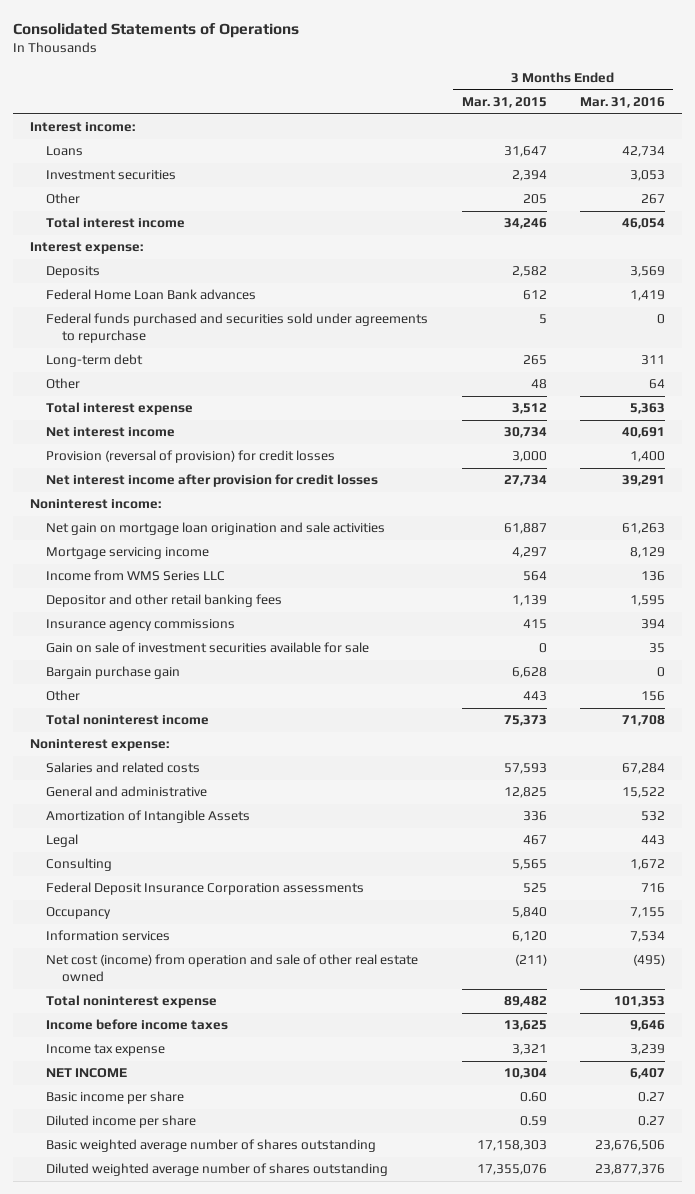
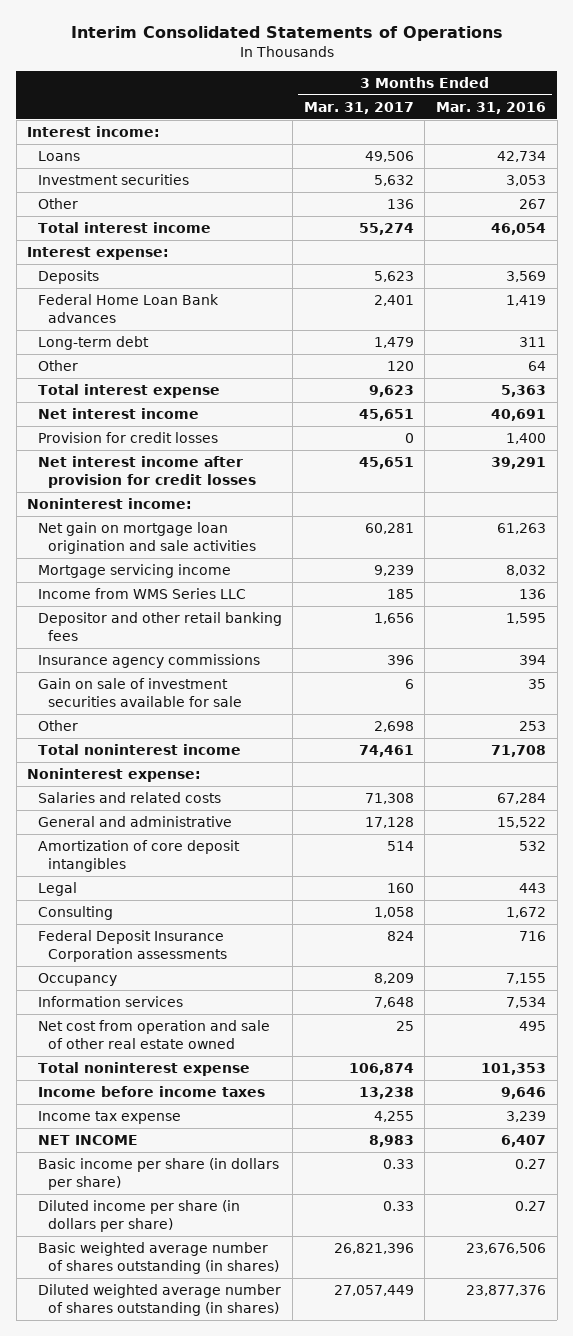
[13,23,300,39] Consolidated Statements of Operations -> [70,25,503,41] Interim Consolidated Statements of Operations
[461,97,547,109] Mar. 31, 2015 -> none
none -> [303,101,414,114] Mar. 31, 2017
[46,313,429,344] Federal funds purchased and securities sold under agreements to repurchase -> none
[46,450,336,464] Provision (reversal of provision) for credit losses -> [37,432,218,444] Provision for credit losses
[630,547,666,559] 8,129 -> [506,565,547,577] 8,032
[46,666,181,680] Bargain purchase gain -> none
[641,691,666,702] 156 -> [519,721,547,732] 253
[46,810,251,824] Amortization of Intangible Assets -> [37,840,240,872] Amortization of core deposit intangibles
[46,954,419,983] Net cost (income) from operation and sale of other real estate owned -> [37,1020,270,1049] Net cost from operation and sale of other real estate owned
[633,954,666,967] (495) -> [519,1021,547,1032] 495
[46,1091,185,1105] Basic income per share -> [37,1158,279,1190] Basic income per share (in dollars per share)
[46,1115,197,1129] Diluted income per share -> [37,1200,240,1232] Diluted income per share (in dollars per share)
[46,1139,377,1153] Basic weighted average number of shares outstanding -> [37,1242,279,1274] Basic weighted average number of shares outstanding (in shares)
[46,1163,389,1177] Diluted weighted average number of shares outstanding -> [37,1284,281,1316] Diluted weighted average number of shares outstanding (in shares)

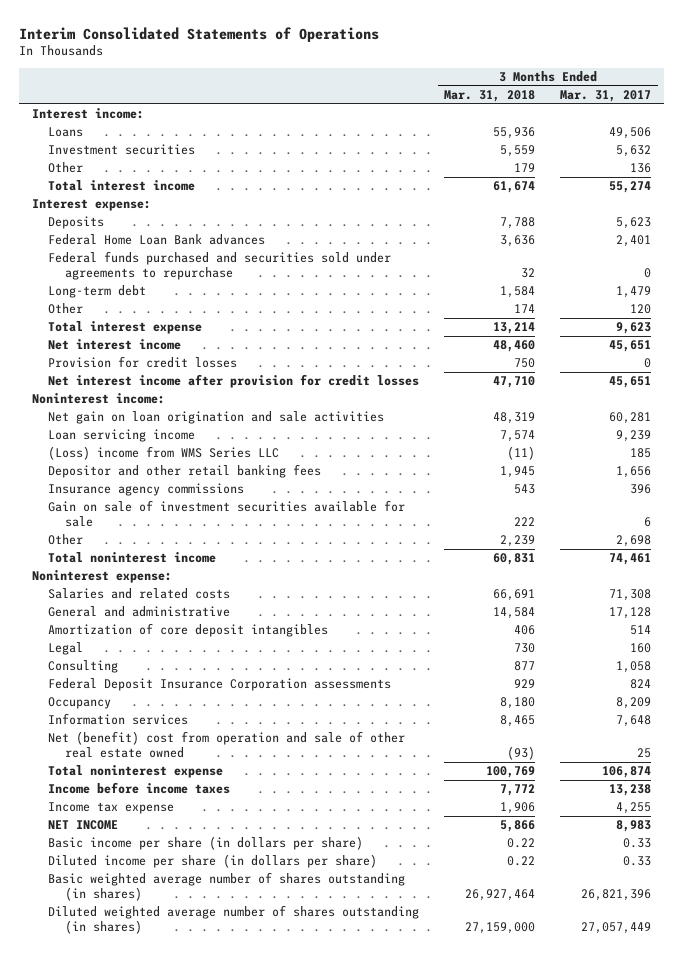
[436,101,547,114] Mar. 31, 2016 -> none
none -> [444,90,536,103] Mar. 31, 2018
none -> [48,251,392,281] Federal funds purchased and securities sold under agreements to repurchase
[37,522,256,554] Net gain on mortgage loan origination and sale activities -> [48,411,385,425] Net gain on loan origination and sale activities
[37,564,231,579] Mortgage servicing income -> [48,429,196,443] Loan servicing income
[37,588,246,600] Income from WMS Series LLC -> [48,446,280,461] (Loss) income from WMS Series LLC
[37,1020,270,1049] Net cost from operation and sale of other real estate owned -> [48,731,406,759] Net (benefit) cost from operation and sale of other real estate owned

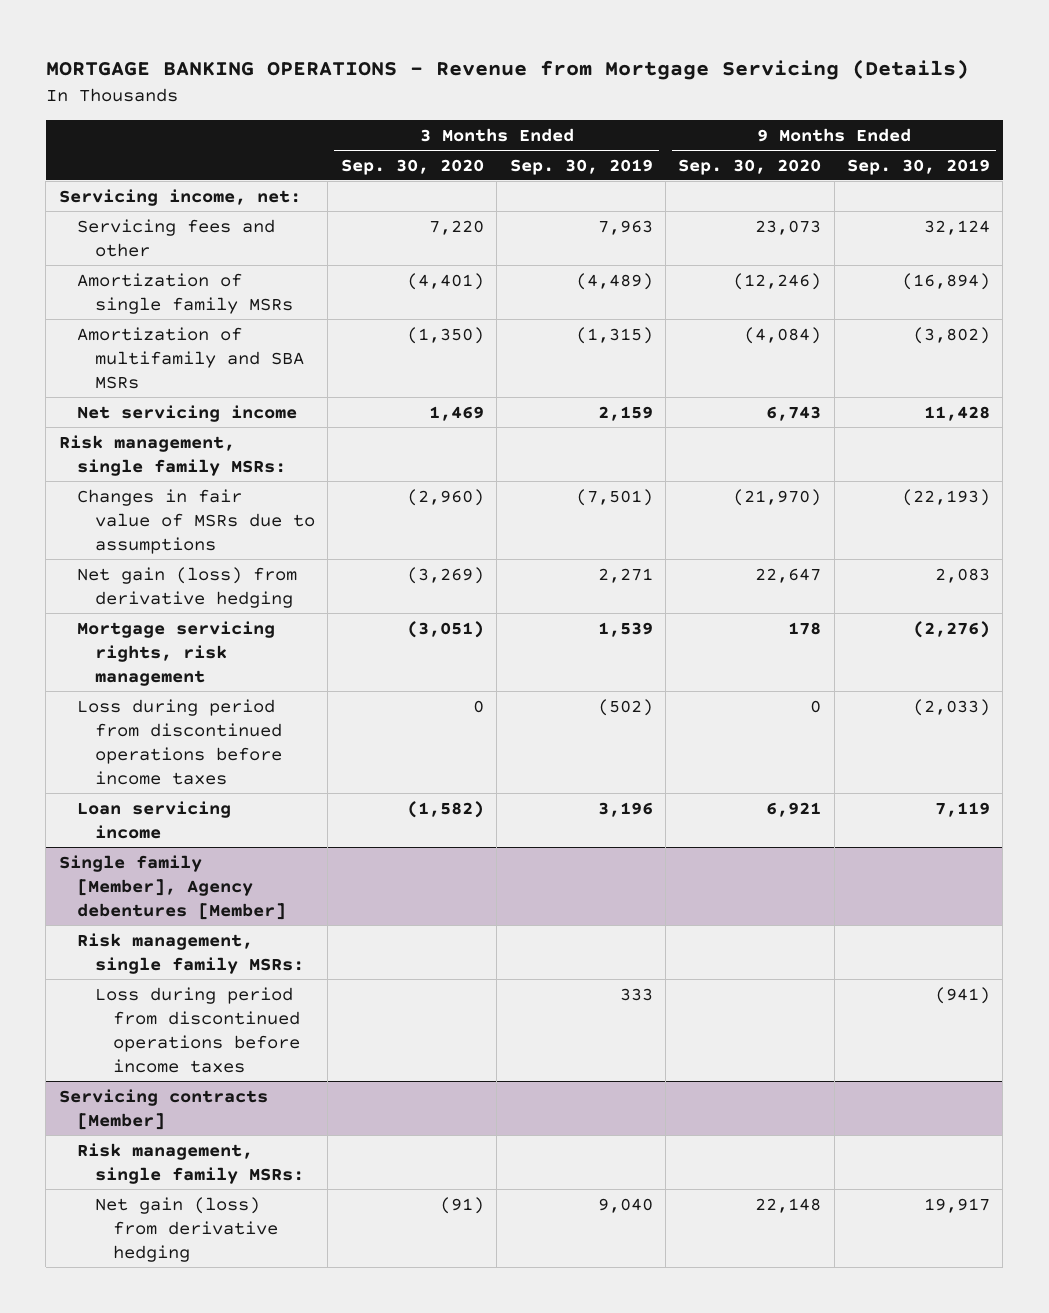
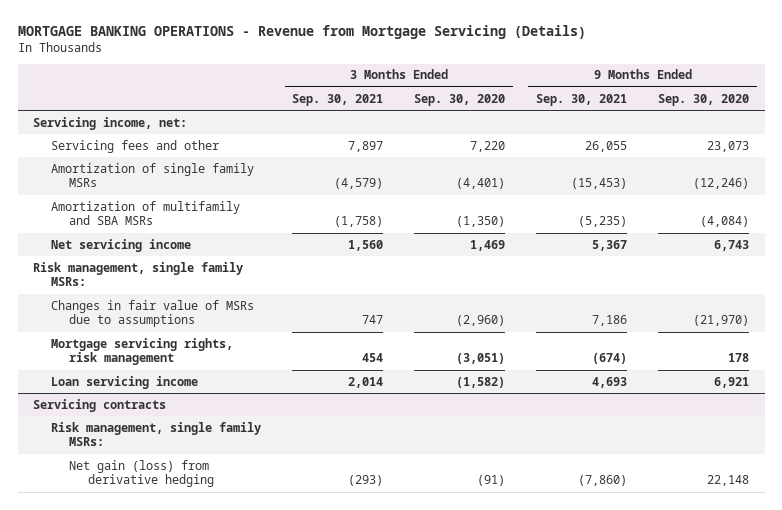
[509,158,653,175] Sep. 30, 2019 -> none
[847,158,991,175] Sep. 30, 2019 -> none
none -> [292,93,384,106] Sep. 30, 2021
none -> [536,93,628,106] Sep. 30, 2021
[76,566,297,608] Net gain (loss) from derivative hedging -> none
[76,698,283,786] Loss during period from discontinued operations before income taxes -> none
[58,854,286,920] Single family [Member], Agency debentures [Member] -> none
[76,932,305,974] Risk management, single family MSRs: -> none
[95,986,301,1074] Loss during period from discontinued operations before income taxes -> none
[58,1088,268,1130] Servicing contracts [Member] -> [33,398,167,412] Servicing contracts

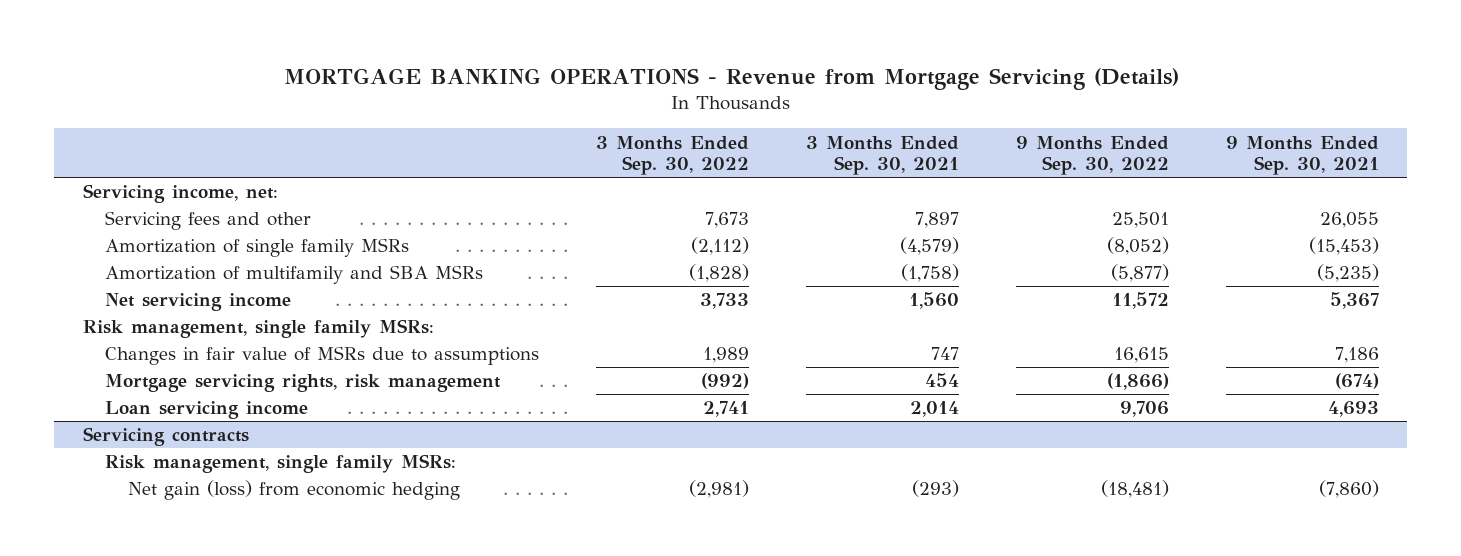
[414,93,506,106] Sep. 30, 2020 -> none
[658,93,750,106] Sep. 30, 2020 -> none
none -> [596,135,750,176] 3 Months Ended Sep. 30, 2022
none -> [1015,135,1169,176] 9 Months Ended Sep. 30, 2022
[69,459,214,488] Net gain (loss) from derivative hedging -> [127,480,460,501] Net gain (loss) from economic hedging

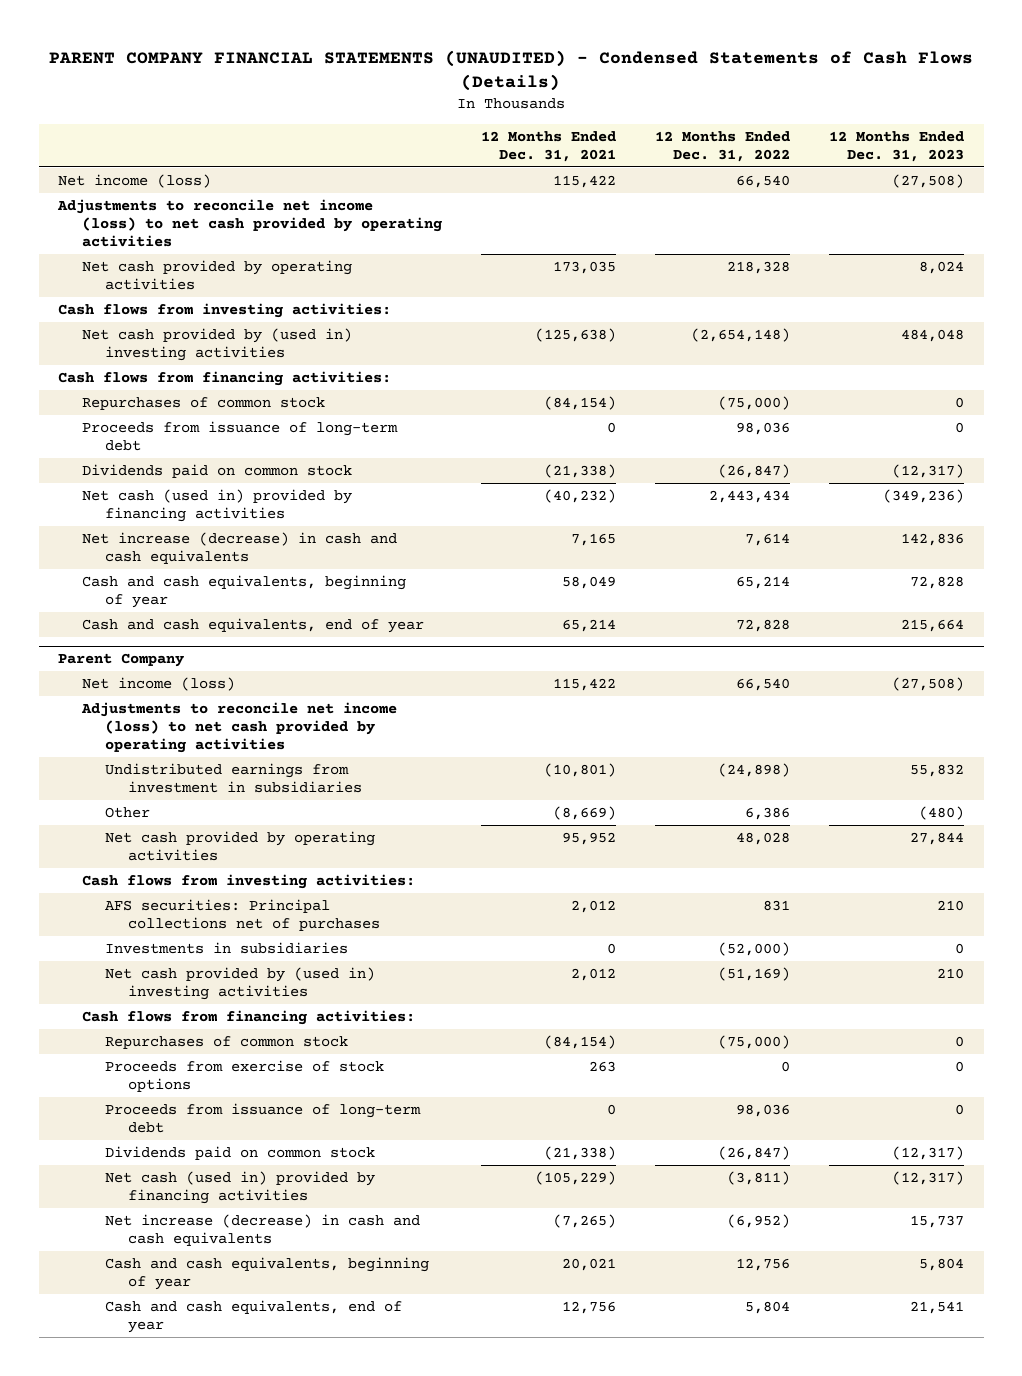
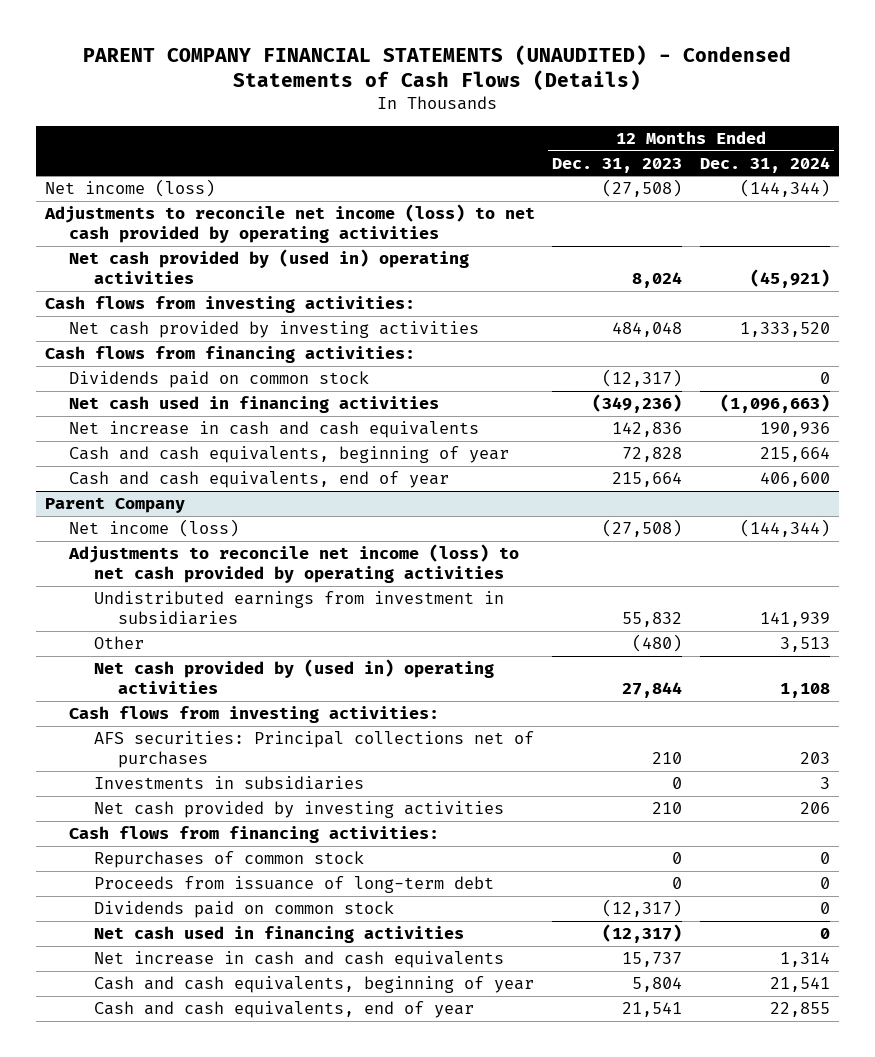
[480,130,616,162] 12 Months Ended Dec. 31, 2021 -> none
[654,130,790,162] 12 Months Ended Dec. 31, 2022 -> none
none -> [699,156,830,173] Dec. 31, 2024
[81,259,352,291] Net cash provided by operating activities -> [69,249,470,285] Net cash provided by (used in) operating activities
[81,327,352,362] Net cash provided by (used in) investing activities -> [69,321,480,339] Net cash provided by investing activities
[81,396,325,410] Repurchases of common stock -> none
[81,420,398,452] Proceeds from issuance of long-term debt -> none
[81,488,352,523] Net cash (used in) provided by financing activities -> [69,396,440,414] Net cash used in financing activities
[81,531,397,565] Net increase (decrease) in cash and cash equivalents -> [69,421,480,439] Net increase in cash and cash equivalents
[105,830,376,862] Net cash provided by operating activities -> [93,659,494,695] Net cash provided by (used in) operating activities
[105,966,376,1001] Net cash provided by (used in) investing activities -> [93,801,504,819] Net cash provided by investing activities
[105,1059,385,1093] Proceeds from exercise of stock options -> none
[105,1170,376,1205] Net cash (used in) provided by financing activities -> [93,926,464,944] Net cash used in financing activities
[105,1213,421,1247] Net increase (decrease) in cash and cash equivalents -> [93,951,504,969] Net increase in cash and cash equivalents

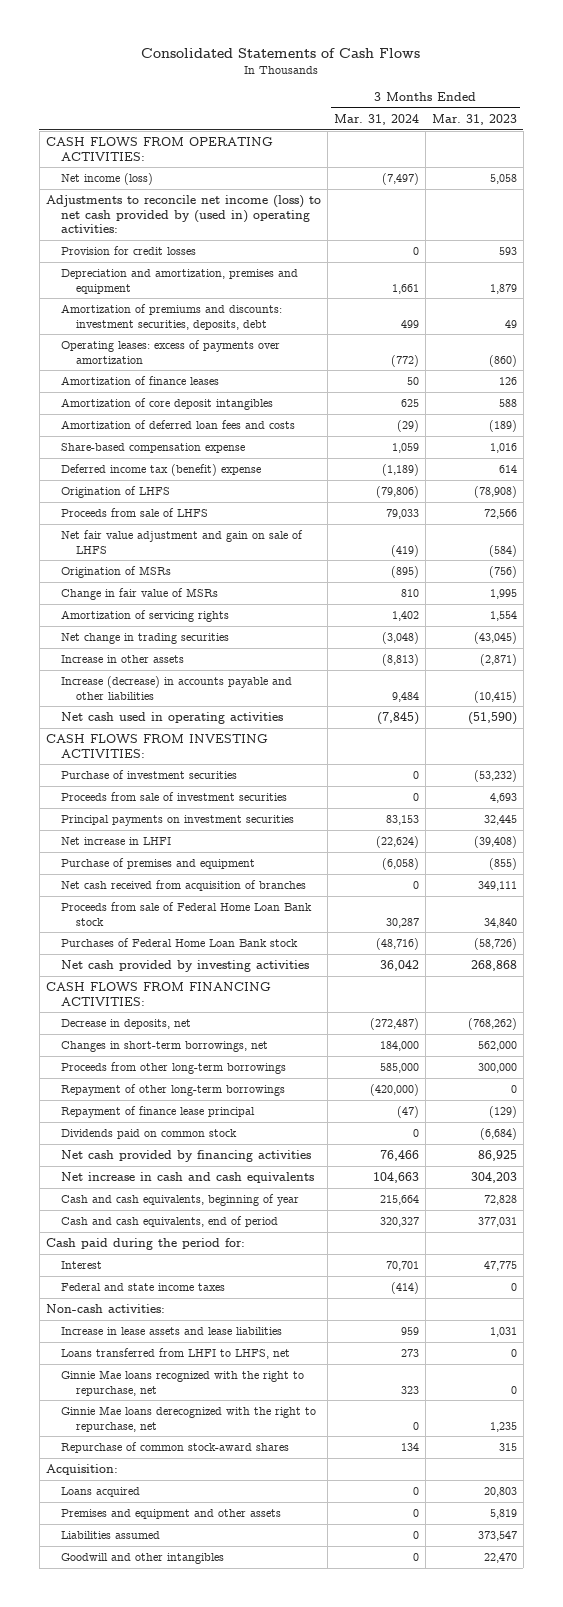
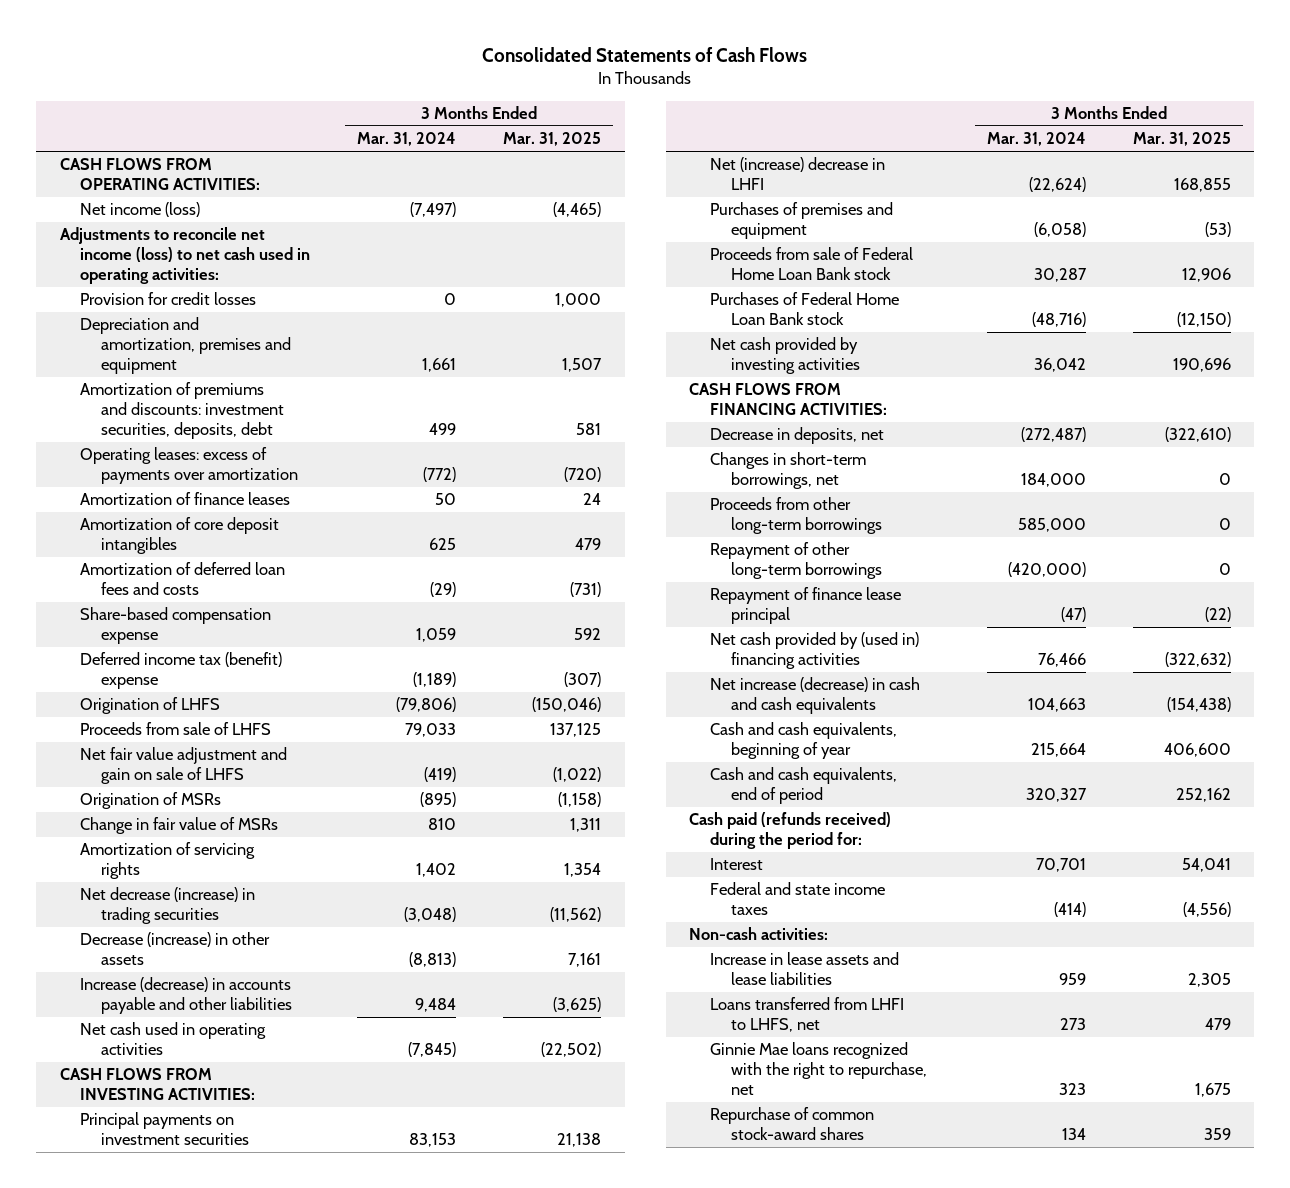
[431,114,517,126] Mar. 31, 2023 -> none
none -> [503,132,602,147] Mar. 31, 2025
[45,195,321,234] Adjustments to reconcile net income (loss) to net cash provided by (used in) operating activities: -> [59,227,311,284] Adjustments to reconcile net income (loss) to net cash used in operating activities:
[60,633,229,645] Net change in trading securities -> [80,887,256,925] Net decrease (increase) in trading securities
[60,655,184,664] Increase in other assets -> [80,932,271,966] Decrease (increase) in other assets
[60,770,237,780] Purchase of investment securities -> none
[60,792,287,802] Proceeds from sale of investment securities -> none
[60,880,306,892] Net cash received from acquisition of branches -> none
[60,837,171,846] Net increase in LHFI -> [710,157,886,191] Net (increase) decrease in LHFI
[60,858,255,870] Purchase of premises and equipment -> [710,202,894,240] Purchases of premises and equipment
[60,1129,237,1140] Dividends paid on common stock -> none
[60,1150,311,1163] Net cash provided by financing activities -> [710,632,920,670] Net cash provided by (used in) financing activities
[60,1172,314,1184] Net increase in cash and cash equivalents -> [710,677,921,715] Net increase (decrease) in cash and cash equivalents
[45,1238,245,1251] Cash paid during the period for: -> [689,812,892,850] Cash paid (refunds received) during the period for:
[60,1406,316,1432] Ginnie Mae loans derecognized with the right to repurchase, net -> none
[45,1464,118,1476] Acquisition: -> none
[60,1487,140,1498] Loans acquired -> none
[60,1509,281,1520] Premises and equipment and other assets -> none
[60,1531,160,1540] Liabilities assumed -> none
[60,1553,224,1565] Goodwill and other intangibles -> none

